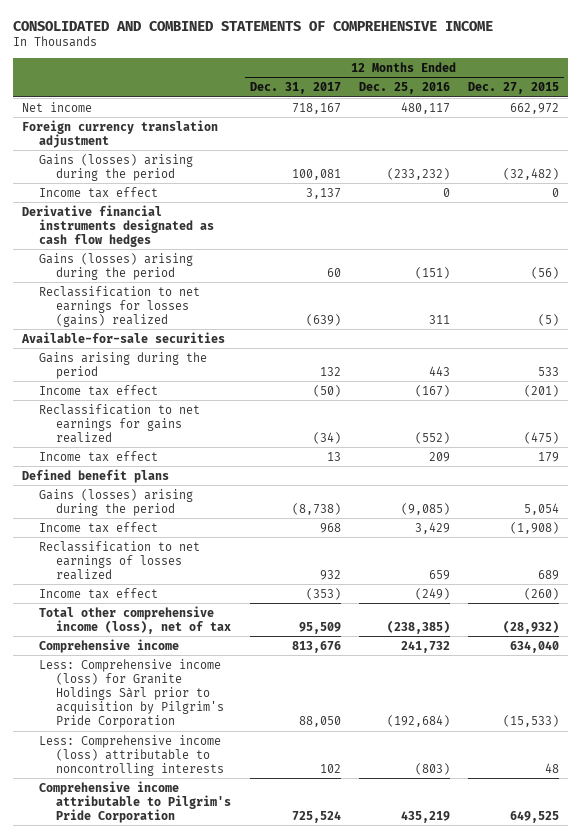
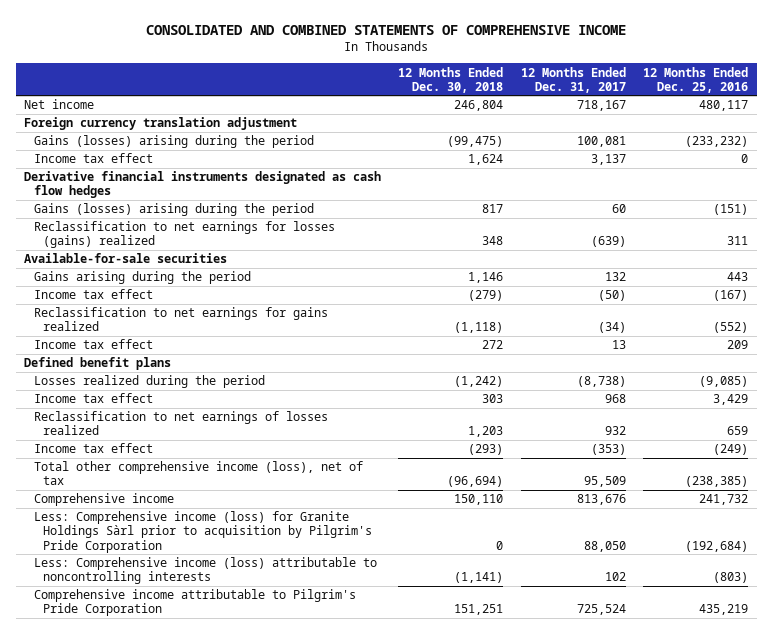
[468,82,560,95] Dec. 27, 2015 -> none
none -> [398,66,504,93] 12 Months Ended Dec. 30, 2018
[39,488,194,516] Gains (losses) arising during the period -> [33,375,265,389] Losses realized during the period

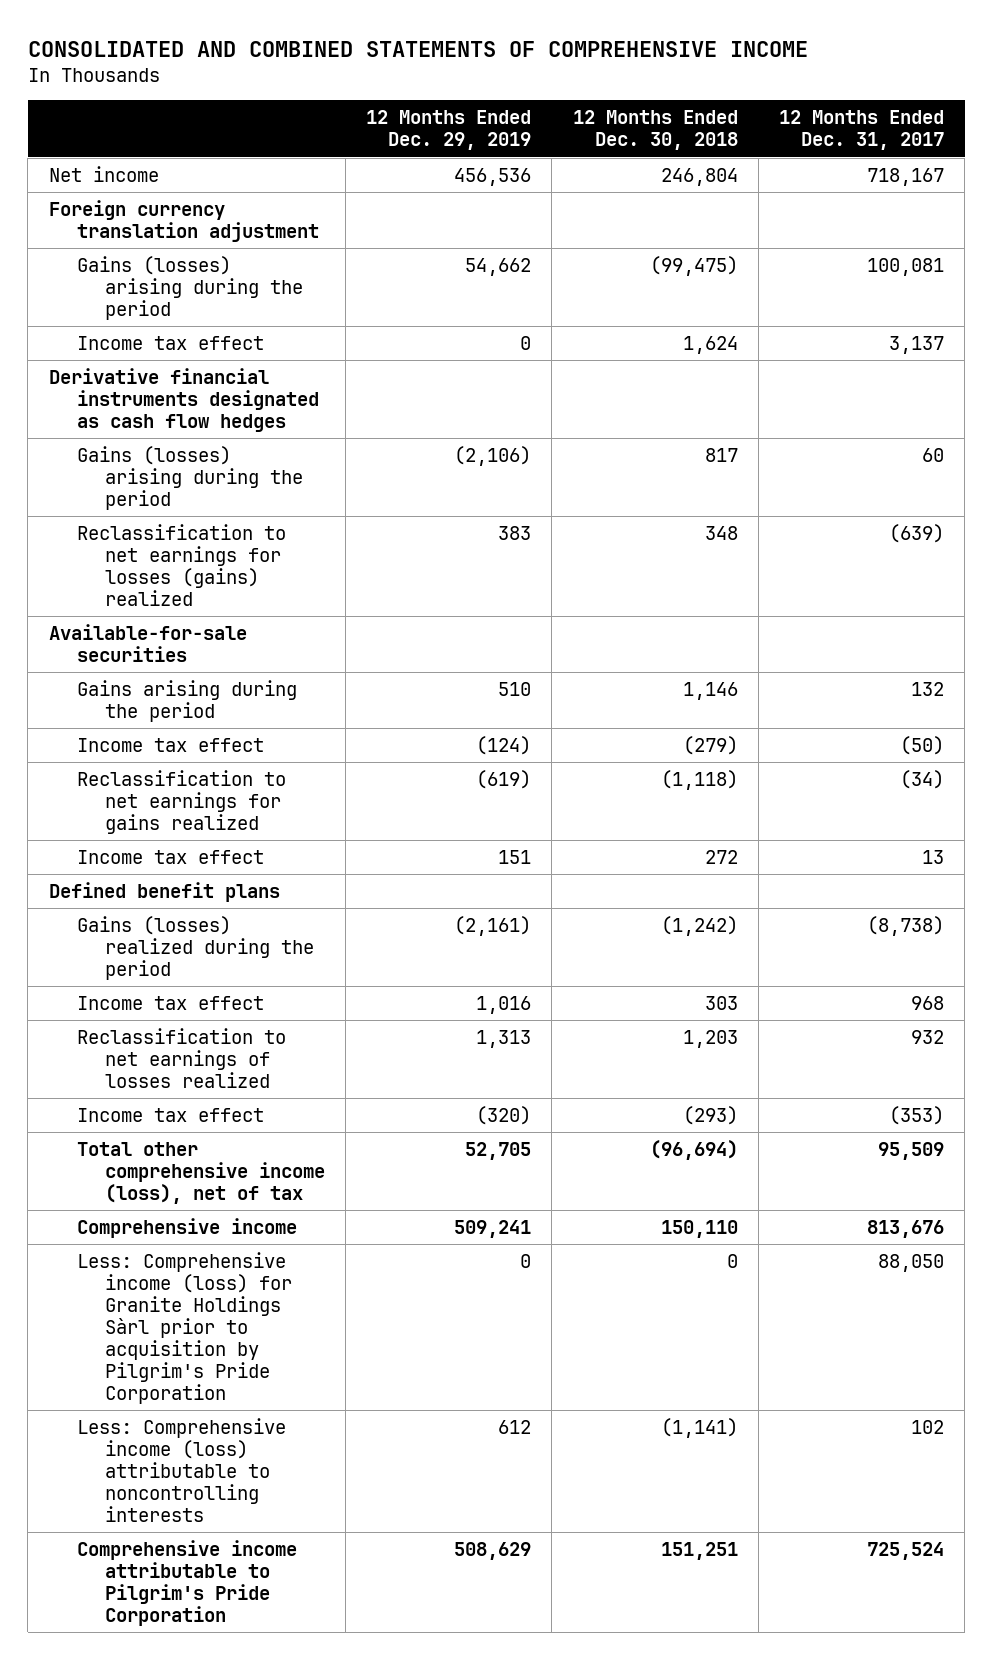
[642,66,748,93] 12 Months Ended Dec. 25, 2016 -> none
none -> [366,110,532,151] 12 Months Ended Dec. 29, 2019
[33,375,265,389] Losses realized during the period -> [76,916,314,981] Gains (losses) realized during the period

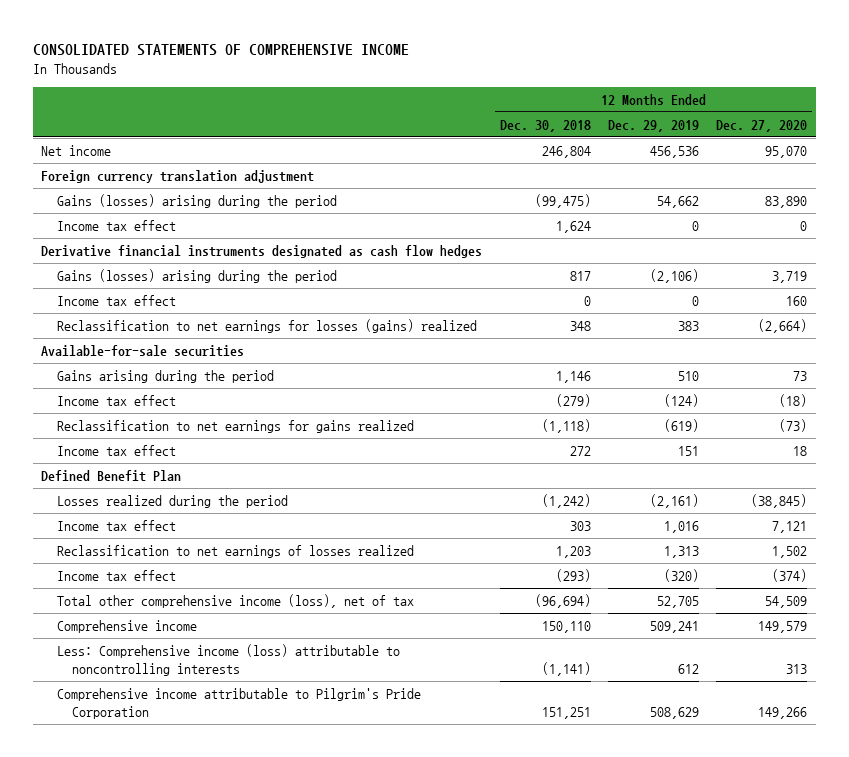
[27,40,808,57] CONSOLIDATED AND COMBINED STATEMENTS OF COMPREHENSIVE INCOME -> [32,44,409,57] CONSOLIDATED STATEMENTS OF COMPREHENSIVE INCOME
[779,110,945,151] 12 Months Ended Dec. 31, 2017 -> none
none -> [716,119,808,132] Dec. 27, 2020
none -> [56,294,176,306] Income tax effect
[48,882,280,903] Defined benefit plans -> [41,469,182,482] Defined Benefit Plan
[76,916,314,981] Gains (losses) realized during the period -> [56,494,288,508] Losses realized during the period
[76,1252,292,1405] Less: Comprehensive income (loss) for Granite Holdings Sàrl prior to acquisition by Pilgrim's Pride Corporation -> none

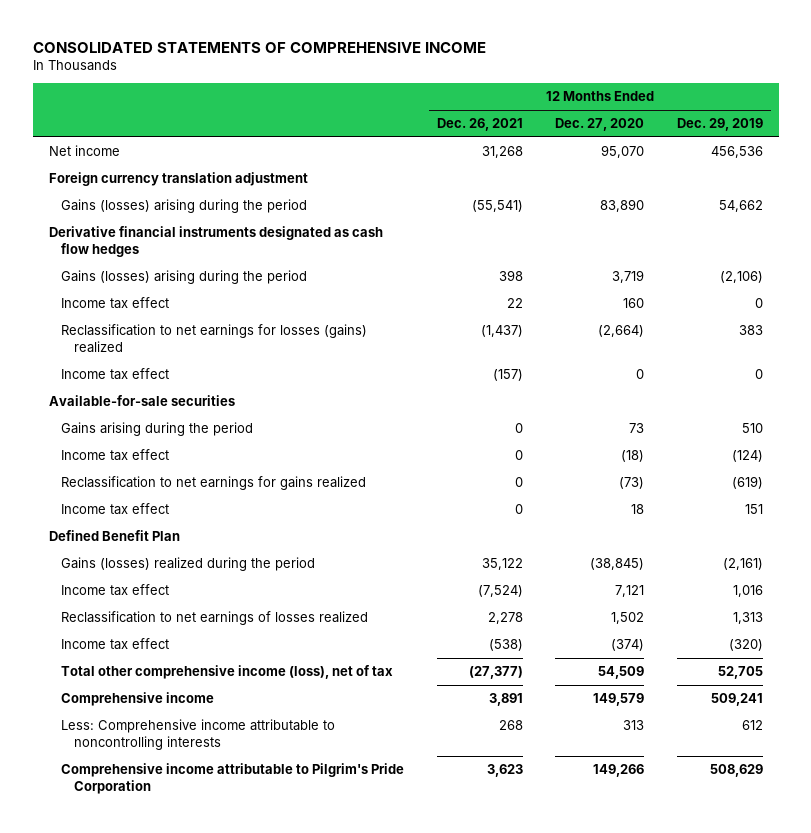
[499,119,591,132] Dec. 30, 2018 -> none
none -> [436,118,523,132] Dec. 26, 2021
[56,219,176,231] Income tax effect -> [61,368,170,381] Income tax effect
[56,494,288,508] Losses realized during the period -> [61,557,316,572] Gains (losses) realized during the period
[56,643,400,676] Less: Comprehensive income (loss) attributable to noncontrolling interests -> [61,719,336,751] Less: Comprehensive income attributable to noncontrolling interests

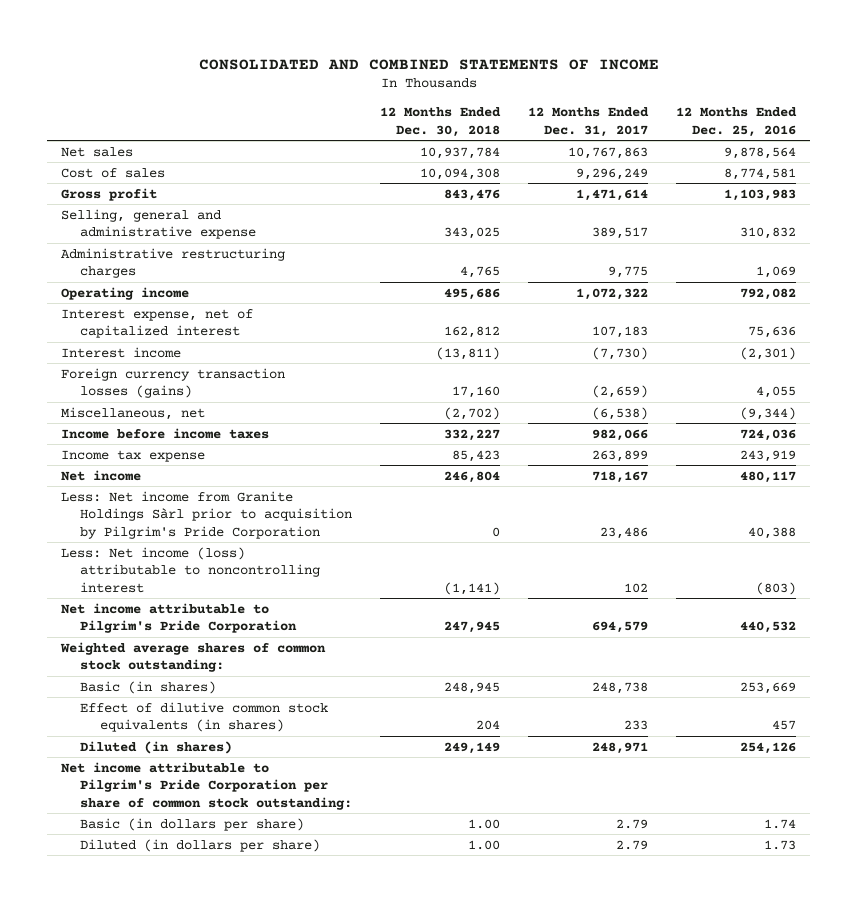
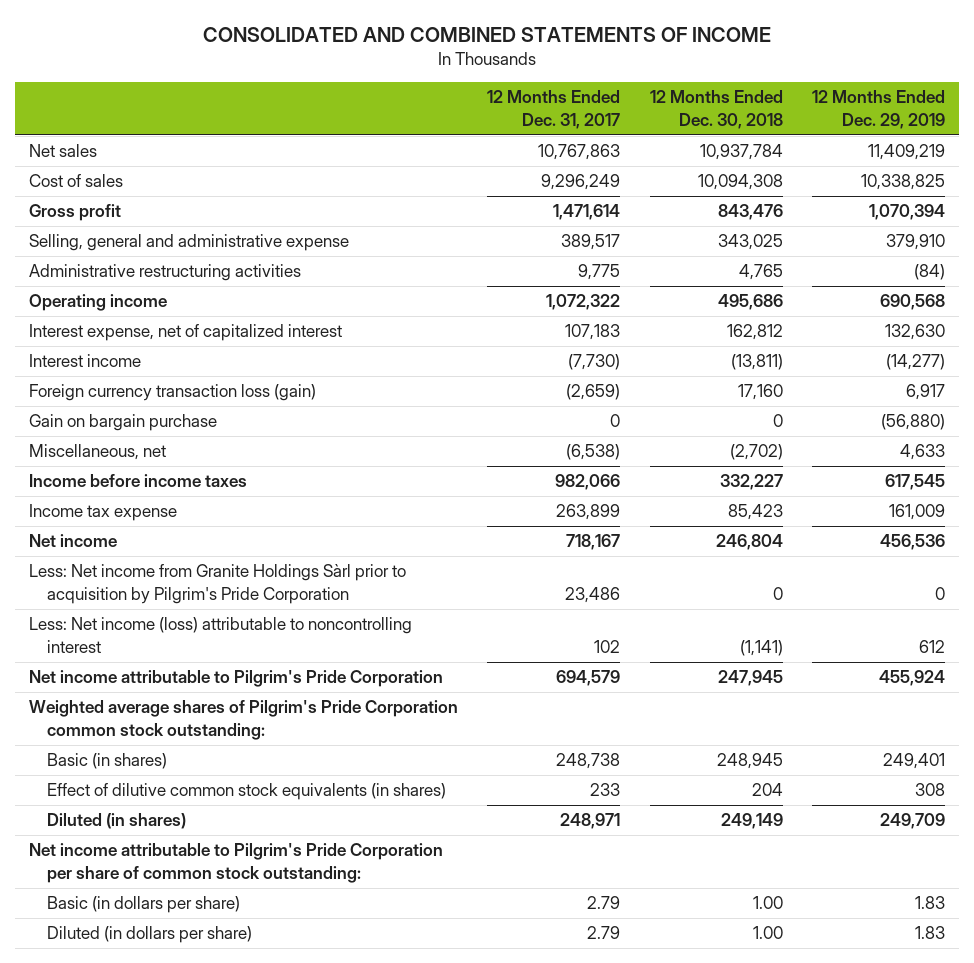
[676,107,798,137] 12 Months Ended Dec. 25, 2016 -> none
none -> [811,90,945,129] 12 Months Ended Dec. 29, 2019
[60,247,285,279] Administrative restructuring charges -> [29,264,302,282] Administrative restructuring activities
[60,367,285,399] Foreign currency transaction losses (gains) -> [29,384,317,402] Foreign currency transaction loss (gain)
none -> [29,414,218,432] Gain on bargain purchase
[59,641,326,673] Weighted average shares of common stock outstanding: -> [29,700,459,740] Weighted average shares of Pilgrim's Pride Corporation common stock outstanding:

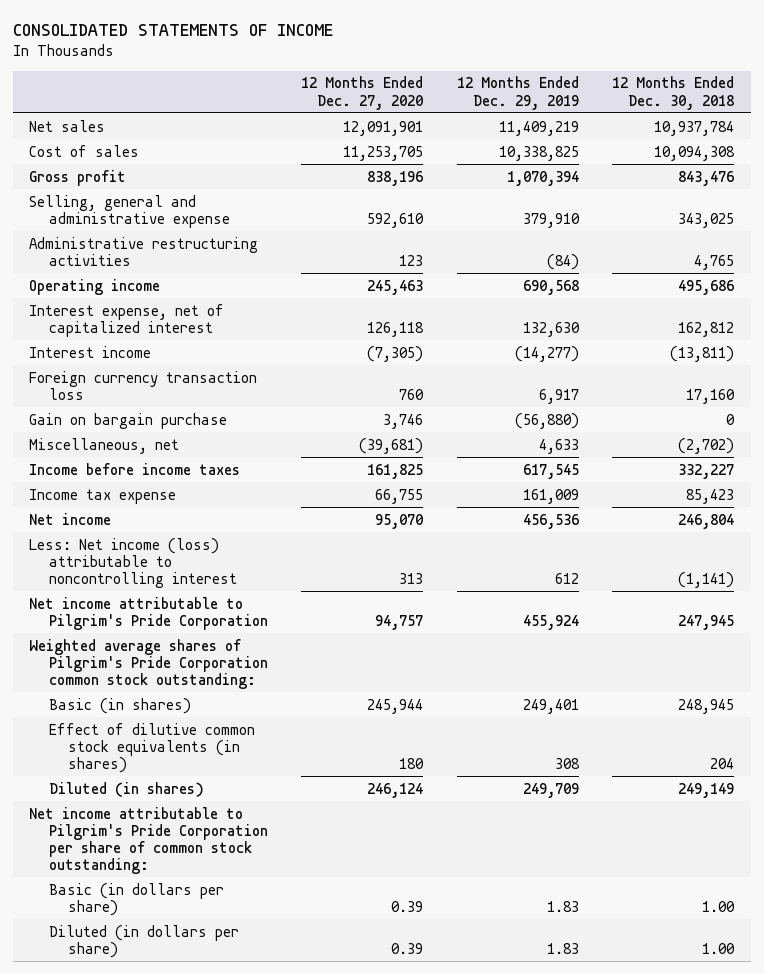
[203,26,772,42] CONSOLIDATED AND COMBINED STATEMENTS OF INCOME -> [12,23,333,36] CONSOLIDATED STATEMENTS OF INCOME
[487,90,621,129] 12 Months Ended Dec. 31, 2017 -> none
none -> [301,76,424,110] 12 Months Ended Dec. 27, 2020
[29,384,317,402] Foreign currency transaction loss (gain) -> [29,370,258,400] Foreign currency transaction loss
[29,564,407,604] Less: Net income from Granite Holdings Sàrl prior to acquisition by Pilgrim's Pride Corporation -> none

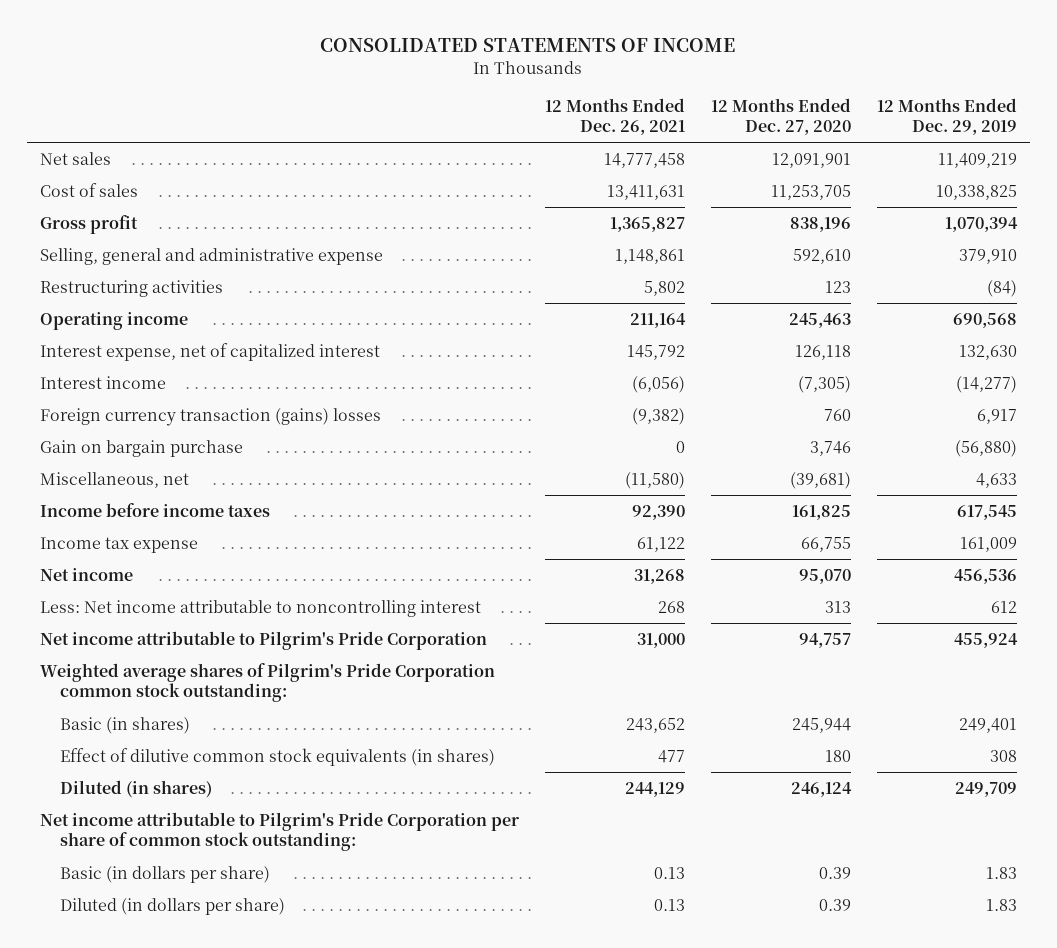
[612,76,735,110] 12 Months Ended Dec. 30, 2018 -> none
none -> [544,97,685,136] 12 Months Ended Dec. 26, 2021
[29,236,259,266] Administrative restructuring activities -> [40,279,224,297] Restructuring activities
[29,370,258,400] Foreign currency transaction loss -> [40,407,382,426] Foreign currency transaction (gains) losses
[29,537,237,588] Less: Net income (loss) attributable to noncontrolling interest -> [40,599,482,617] Less: Net income attributable to noncontrolling interest

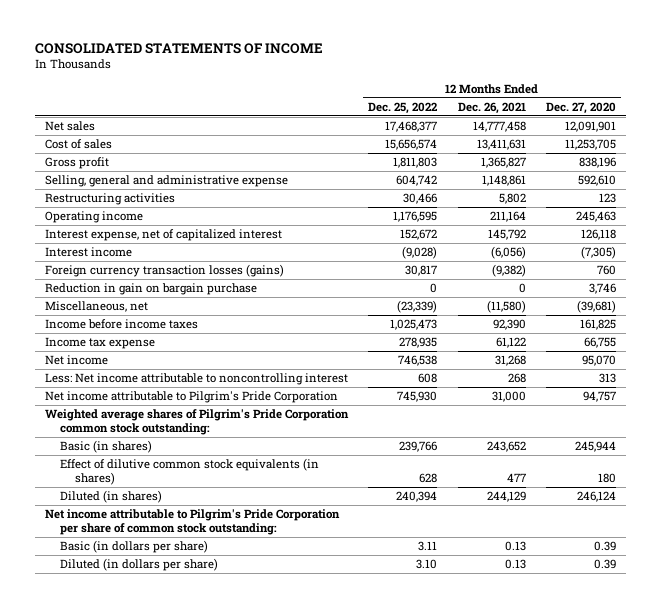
[876,97,1017,136] 12 Months Ended Dec. 29, 2019 -> none
none -> [368,102,438,115] Dec. 25, 2022
[40,407,382,426] Foreign currency transaction (gains) losses -> [45,264,285,278] Foreign currency transaction losses (gains)
[40,439,244,457] Gain on bargain purchase -> [45,283,258,296] Reduction in gain on bargain purchase

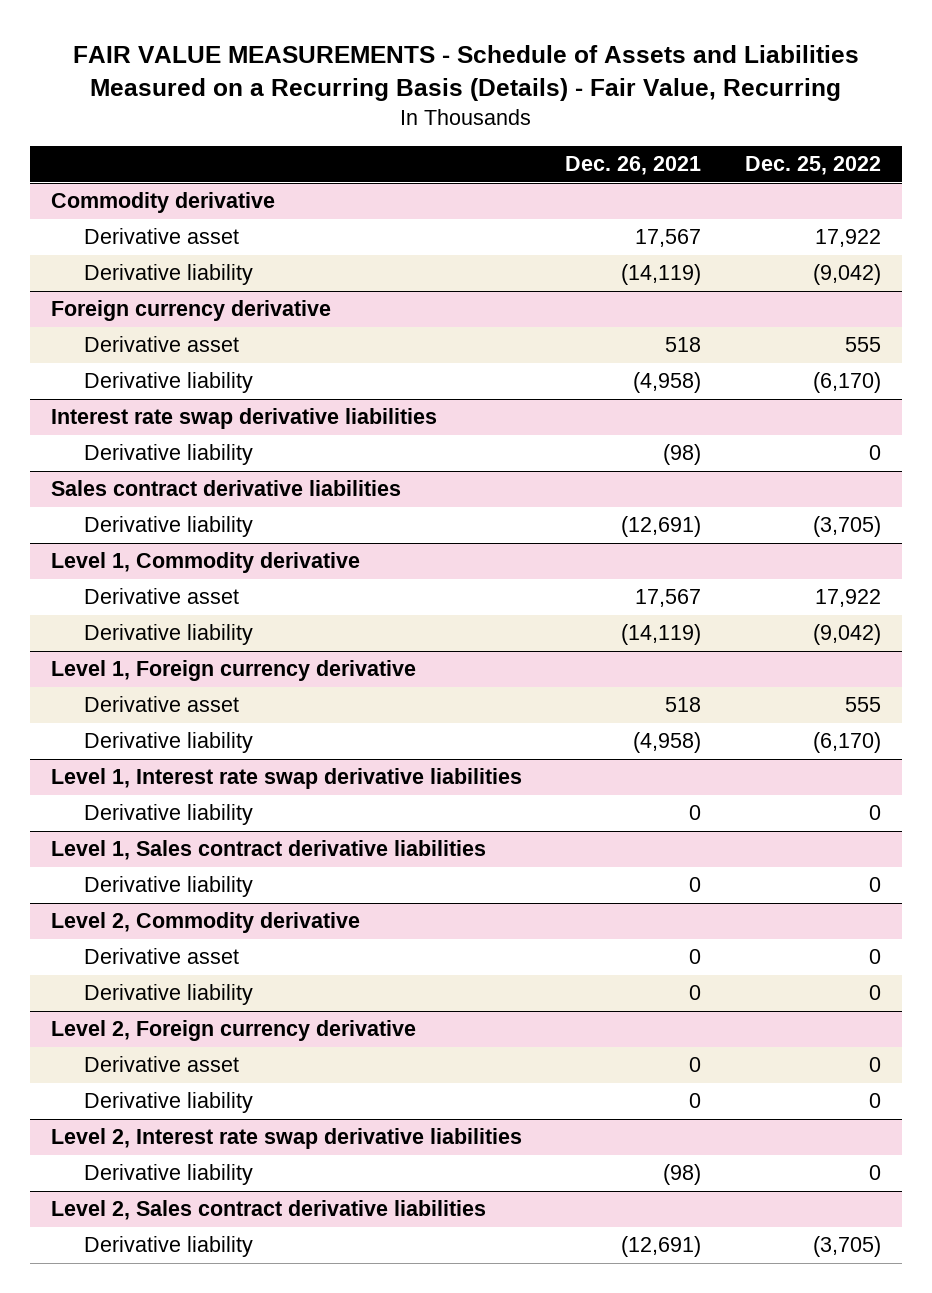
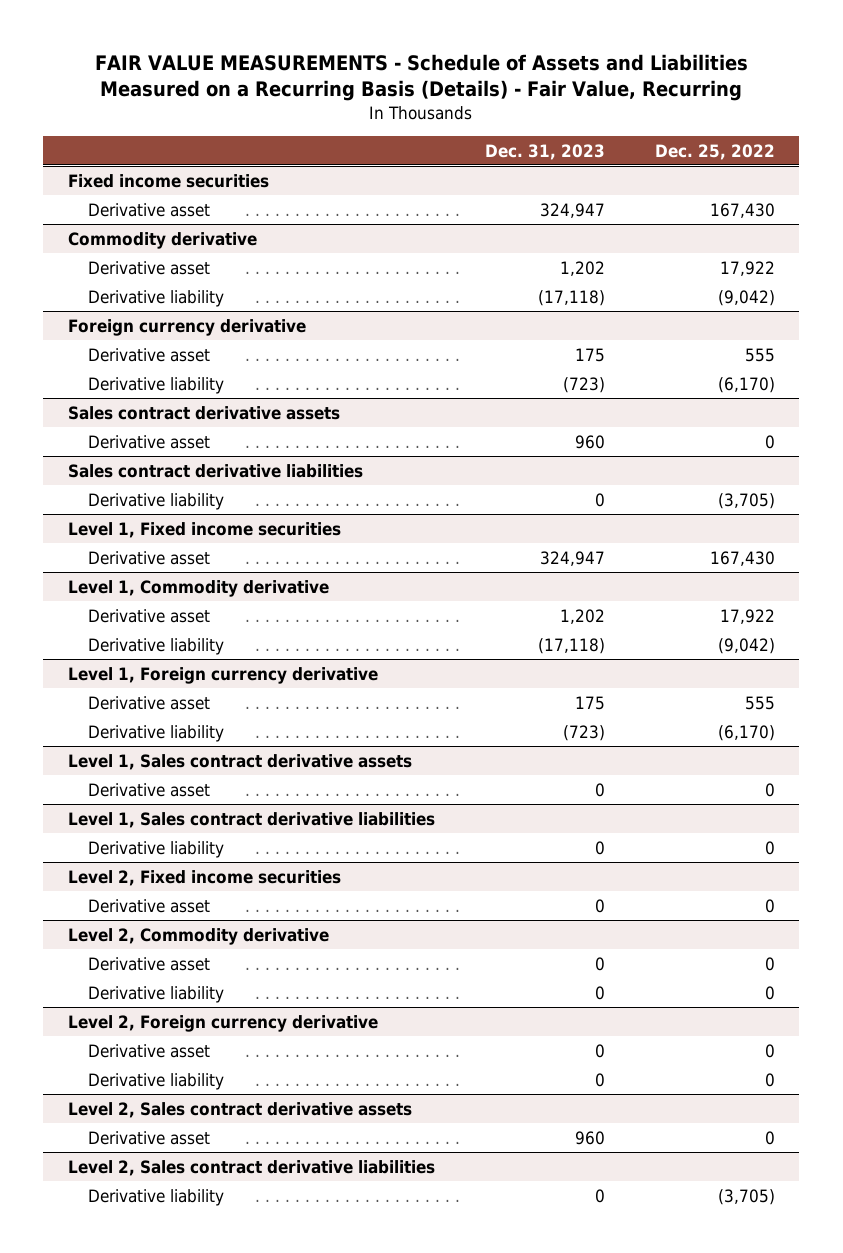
[565,156,702,176] Dec. 26, 2021 -> none
none -> [484,143,605,160] Dec. 31, 2023
none -> [68,173,270,188] Fixed income securities
none -> [88,202,211,217] Derivative asset
[84,444,254,466] Derivative liability -> none
[51,408,438,430] Interest rate swap derivative liabilities -> [68,405,341,420] Sales contract derivative assets
none -> [88,434,211,449] Derivative asset
none -> [68,521,342,538] Level 1, Fixed income securities
none -> [88,550,211,565] Derivative asset
[51,768,523,790] Level 1, Interest rate swap derivative liabilities -> none
[84,804,254,826] Derivative liability -> none
none -> [68,753,413,770] Level 1, Sales contract derivative assets
none -> [88,782,211,797] Derivative asset
none -> [68,869,342,886] Level 2, Fixed income securities
none -> [88,898,211,913] Derivative asset
[51,1128,523,1150] Level 2, Interest rate swap derivative liabilities -> none
[84,1164,254,1186] Derivative liability -> none
none -> [68,1101,413,1118] Level 2, Sales contract derivative assets
none -> [88,1130,211,1145] Derivative asset

